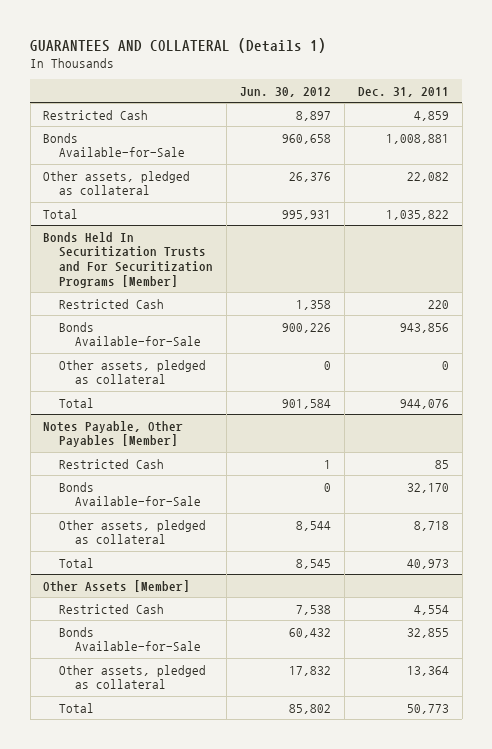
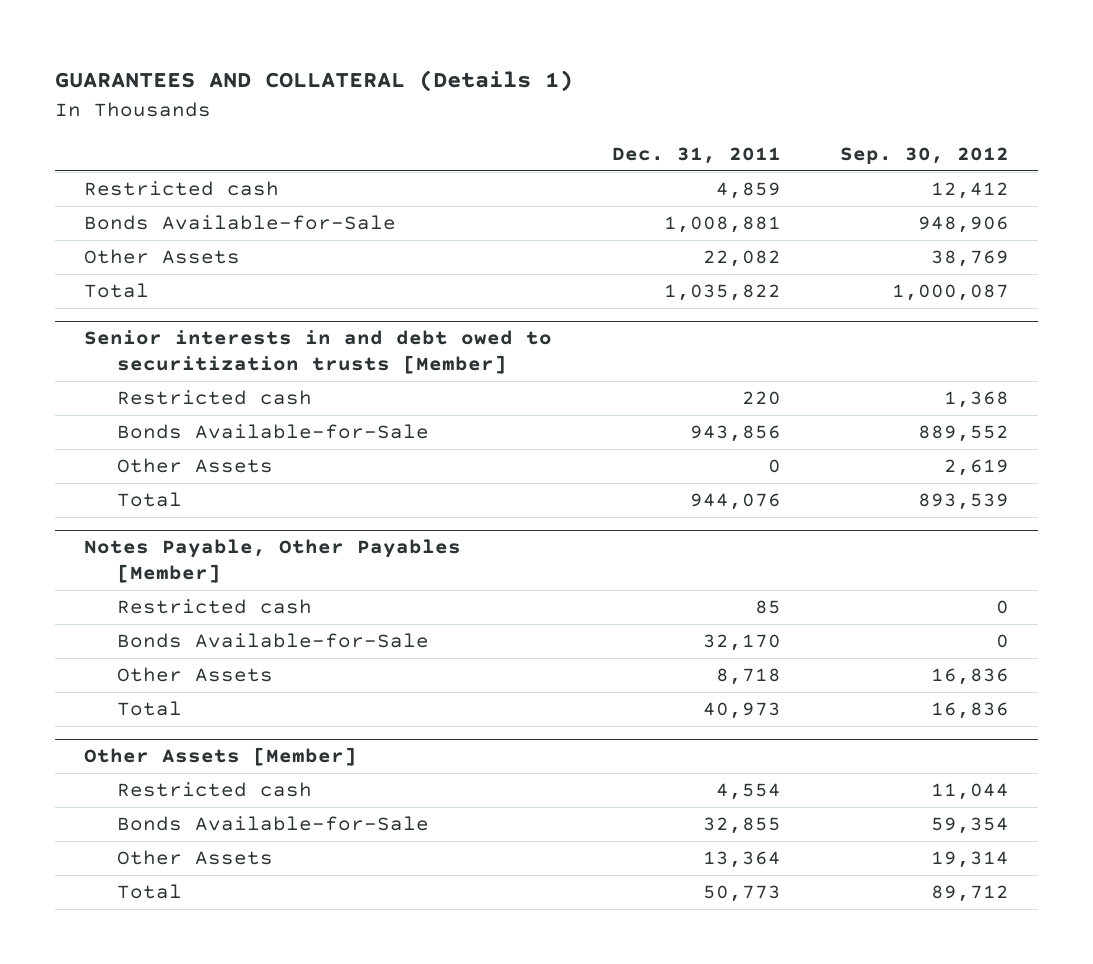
[239,86,331,97] Jun. 30, 2012 -> none
none -> [839,147,1009,165] Sep. 30, 2012
[43,109,149,120] Restricted Cash -> [84,181,280,197] Restricted cash
[43,170,191,196] Other assets, pledged as collateral -> [84,249,241,265] Other Assets
[43,231,214,288] Bonds Held In Securitization Trusts and For Securitization Programs [Member] -> none
none -> [84,330,553,375] Senior interests in and debt owed to securitization trusts [Member]
[59,298,165,309] Restricted Cash -> [116,390,312,406] Restricted cash
[59,359,207,385] Other assets, pledged as collateral -> [116,458,273,474] Other Assets
[59,458,165,469] Restricted Cash -> [116,599,312,615] Restricted cash
[59,519,207,545] Other assets, pledged as collateral -> [116,667,273,683] Other Assets
[59,603,165,614] Restricted Cash -> [116,782,312,798] Restricted cash
[59,664,207,690] Other assets, pledged as collateral -> [116,850,273,866] Other Assets

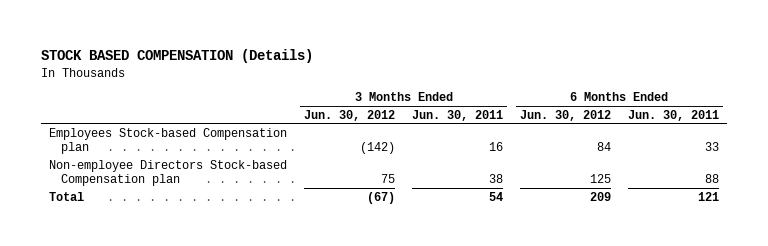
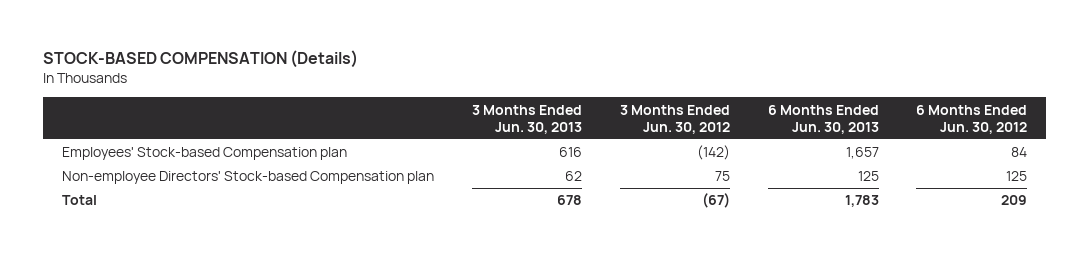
[41,49,314,64] STOCK BASED COMPENSATION (Details) -> [42,50,358,69] STOCK-BASED COMPENSATION (Details)
[412,109,504,121] Jun. 30, 2011 -> none
[627,109,719,121] Jun. 30, 2011 -> none
none -> [471,104,582,134] 3 Months Ended Jun. 30, 2013
none -> [767,104,879,134] 6 Months Ended Jun. 30, 2013
[49,127,288,155] Employees Stock-based Compensation plan -> [61,147,347,161] Employees' Stock-based Compensation plan
[49,159,288,187] Non-employee Directors Stock-based Compensation plan -> [61,171,434,185] Non-employee Directors' Stock-based Compensation plan

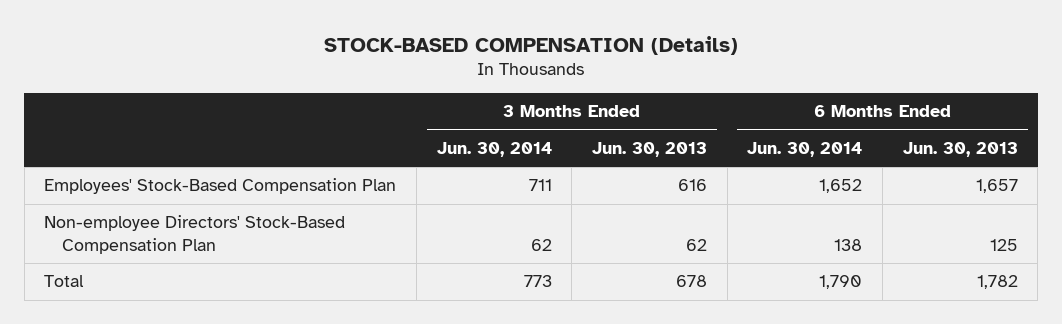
[619,104,730,134] 3 Months Ended Jun. 30, 2012 -> none
[916,104,1028,134] 6 Months Ended Jun. 30, 2012 -> none
none -> [436,141,552,157] Jun. 30, 2014
none -> [747,141,863,157] Jun. 30, 2014
[61,147,347,161] Employees' Stock-based Compensation plan -> [44,178,397,195] Employees' Stock-Based Compensation Plan
[61,171,434,185] Non-employee Directors' Stock-based Compensation plan -> [44,215,346,255] Non-employee Directors' Stock-Based Compensation Plan
[844,195,879,208] 1,783 -> [976,275,1018,290] 1,782

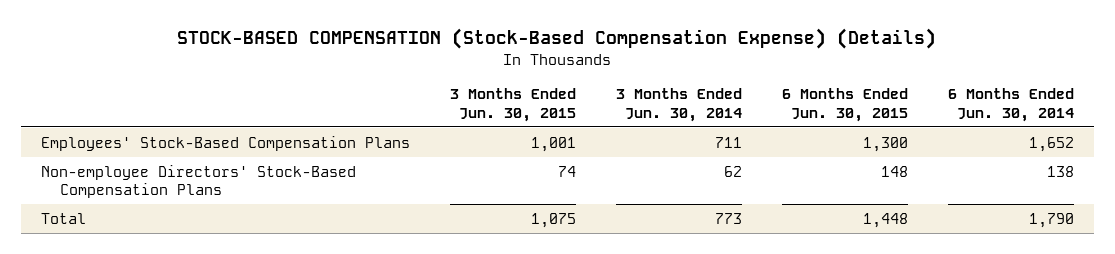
[324,35,739,55] STOCK-BASED COMPENSATION (Details) -> [177,28,937,50] STOCK-BASED COMPENSATION (Stock-Based Compensation Expense) (Details)
[592,141,708,157] Jun. 30, 2013 -> none
[902,141,1018,157] Jun. 30, 2013 -> none
none -> [449,88,576,122] 3 Months Ended Jun. 30, 2015
none -> [781,88,908,122] 6 Months Ended Jun. 30, 2015
[44,178,397,195] Employees' Stock-Based Compensation Plan -> [40,135,410,151] Employees' Stock-Based Compensation Plans
[44,215,346,255] Non-employee Directors' Stock-Based Compensation Plan -> [40,164,356,198] Non-employee Directors' Stock-Based Compensation Plans

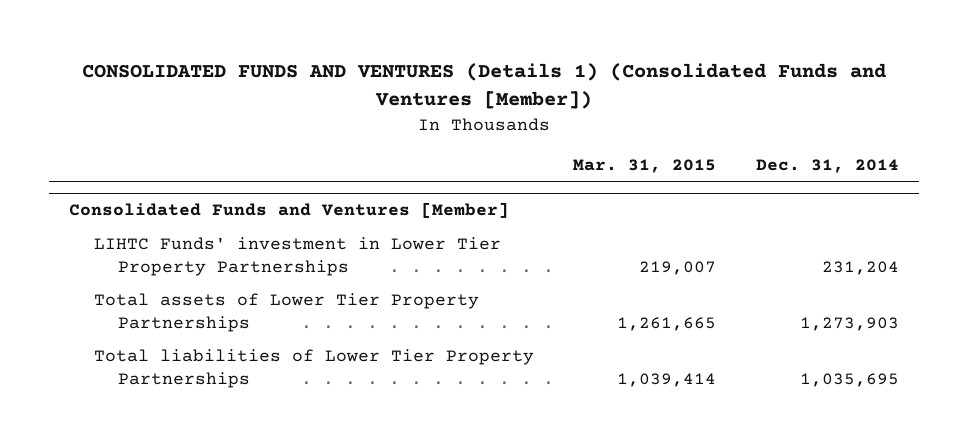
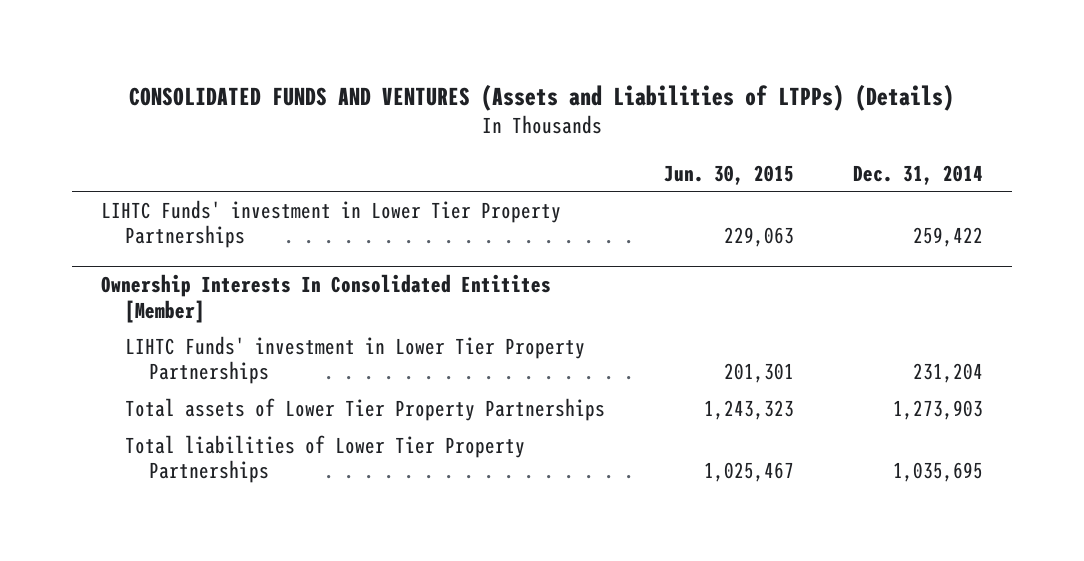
[82,63,887,110] CONSOLIDATED FUNDS AND VENTURES (Details 1) (Consolidated Funds and Ventures [Member]) -> [128,83,954,111] CONSOLIDATED FUNDS AND VENTURES (Assets and Liabilities of LTPPs) (Details)
[573,158,717,173] Mar. 31, 2015 -> none
none -> [663,164,794,185] Jun. 30, 2015
[69,202,510,219] Consolidated Funds and Ventures [Member] -> none
none -> [101,199,562,248] LIHTC Funds' investment in Lower Tier Property Partnerships
none -> [101,274,552,323] Ownership Interests In Consolidated Entitites [Member]

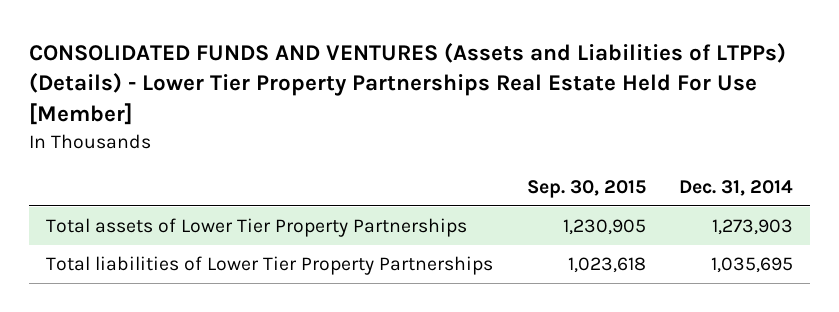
[128,83,954,111] CONSOLIDATED FUNDS AND VENTURES (Assets and Liabilities of LTPPs) (Details) -> [29,42,787,126] CONSOLIDATED FUNDS AND VENTURES (Assets and Liabilities of LTPPs) (Details) - Lower Tier Property Partnerships Real Estate Held For Use [Member]
[663,164,794,185] Jun. 30, 2015 -> none
none -> [526,179,646,198] Sep. 30, 2015
[101,199,562,248] LIHTC Funds' investment in Lower Tier Property Partnerships -> none
[101,274,552,323] Ownership Interests In Consolidated Entitites [Member] -> none
[124,335,585,384] LIHTC Funds' investment in Lower Tier Property Partnerships -> none

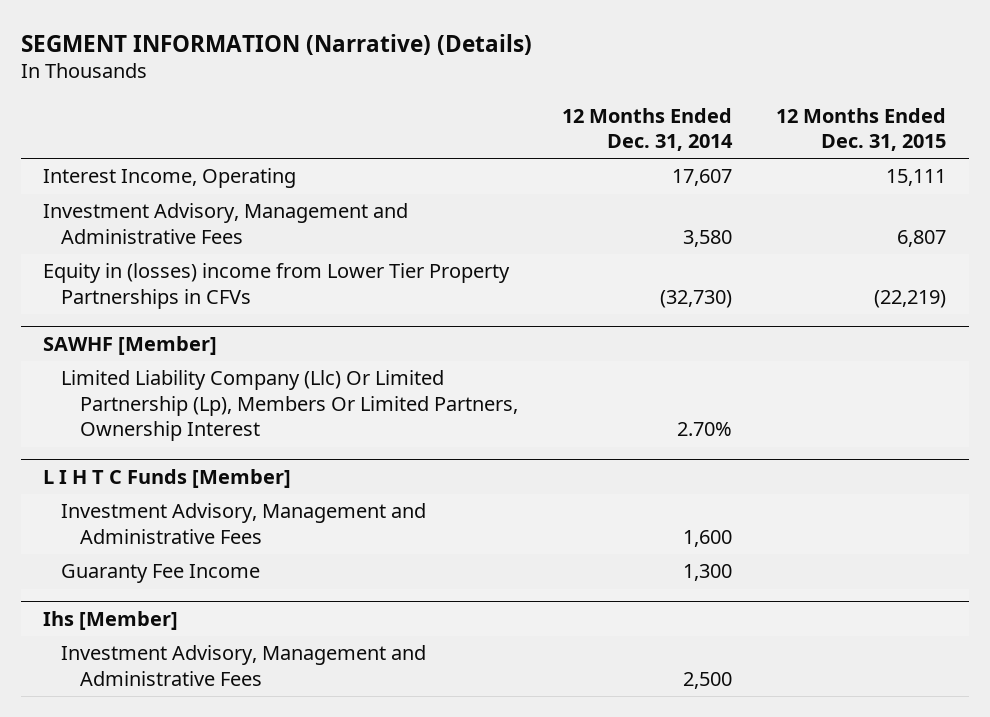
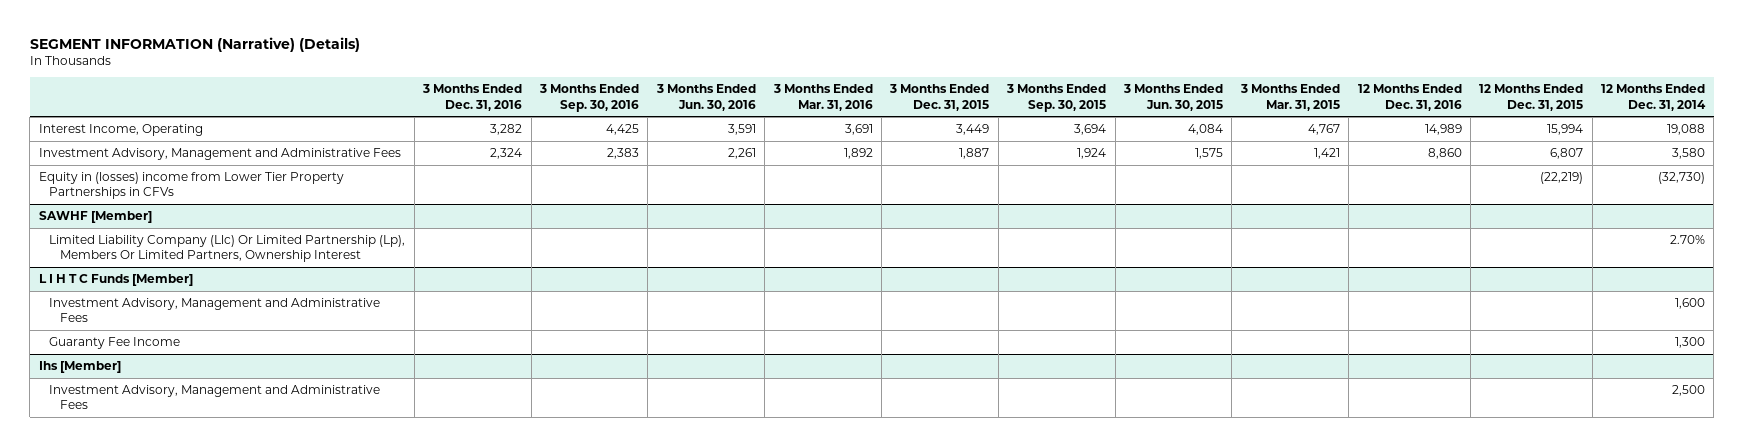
none -> [422,84,523,111] 3 Months Ended Dec. 31, 2016
none -> [538,84,639,112] 3 Months Ended Sep. 30, 2016
none -> [655,84,756,111] 3 Months Ended Jun. 30, 2016
none -> [772,84,873,111] 3 Months Ended Mar. 31, 2016
none -> [889,84,990,111] 3 Months Ended Dec. 31, 2015
none -> [1006,84,1107,112] 3 Months Ended Sep. 30, 2015
none -> [1122,84,1223,111] 3 Months Ended Jun. 30, 2015
none -> [1239,84,1340,111] 3 Months Ended Mar. 31, 2015
none -> [1357,84,1462,111] 12 Months Ended Dec. 31, 2016
[672,169,733,187] 17,607 -> [1667,124,1706,136] 19,088
[886,169,947,187] 15,111 -> [1547,124,1584,136] 15,994

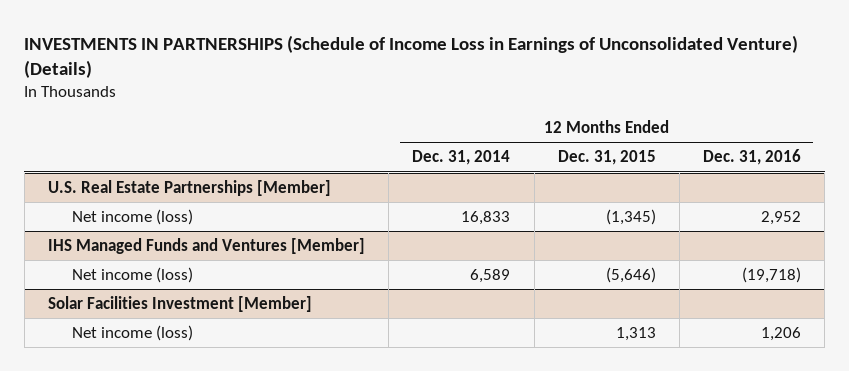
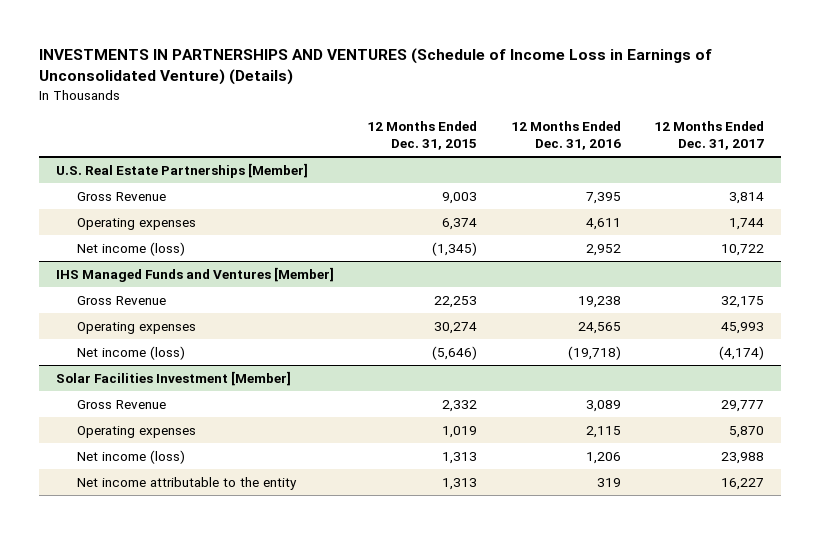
[24,34,799,78] INVESTMENTS IN PARTNERSHIPS (Schedule of Income Loss in Earnings of Unconsolidated Venture) (Details) -> [39,48,713,86] INVESTMENTS IN PARTNERSHIPS AND VENTURES (Schedule of Income Loss in Earnings of Unconsolidated Venture) (Details)
[412,150,511,166] Dec. 31, 2014 -> none
none -> [654,121,765,151] 12 Months Ended Dec. 31, 2017
none -> [76,191,166,201] Gross Revenue
none -> [76,217,196,230] Operating expenses
none -> [76,295,166,305] Gross Revenue
none -> [76,321,196,334] Operating expenses
none -> [76,399,166,409] Gross Revenue
none -> [76,425,196,438] Operating expenses
none -> [76,476,297,490] Net income attributable to the entity

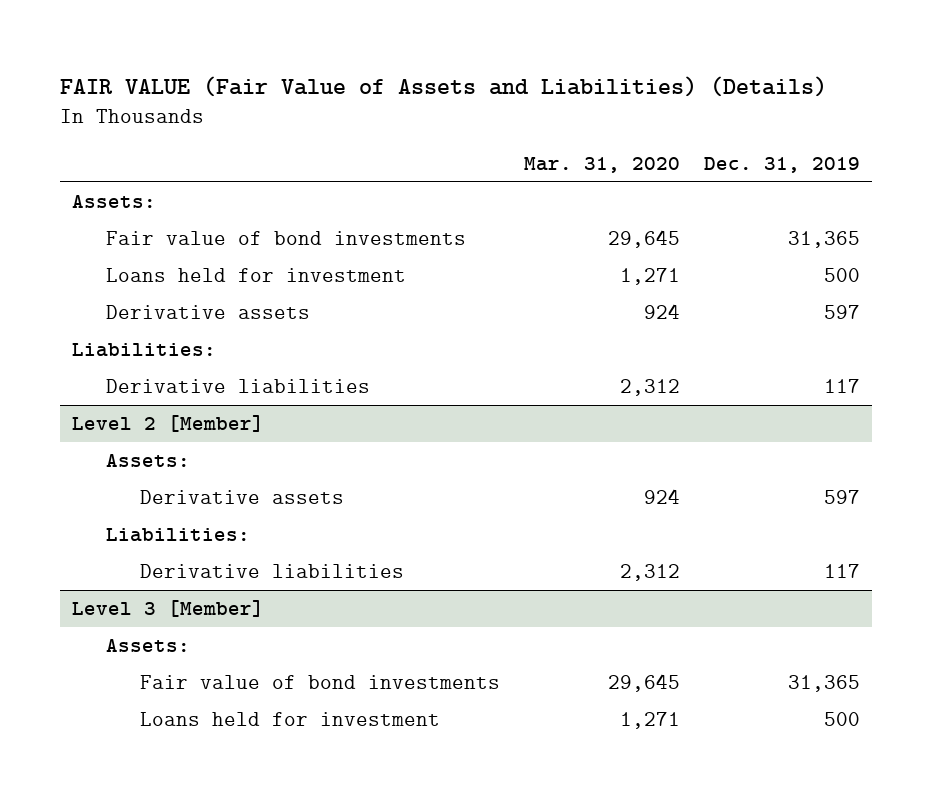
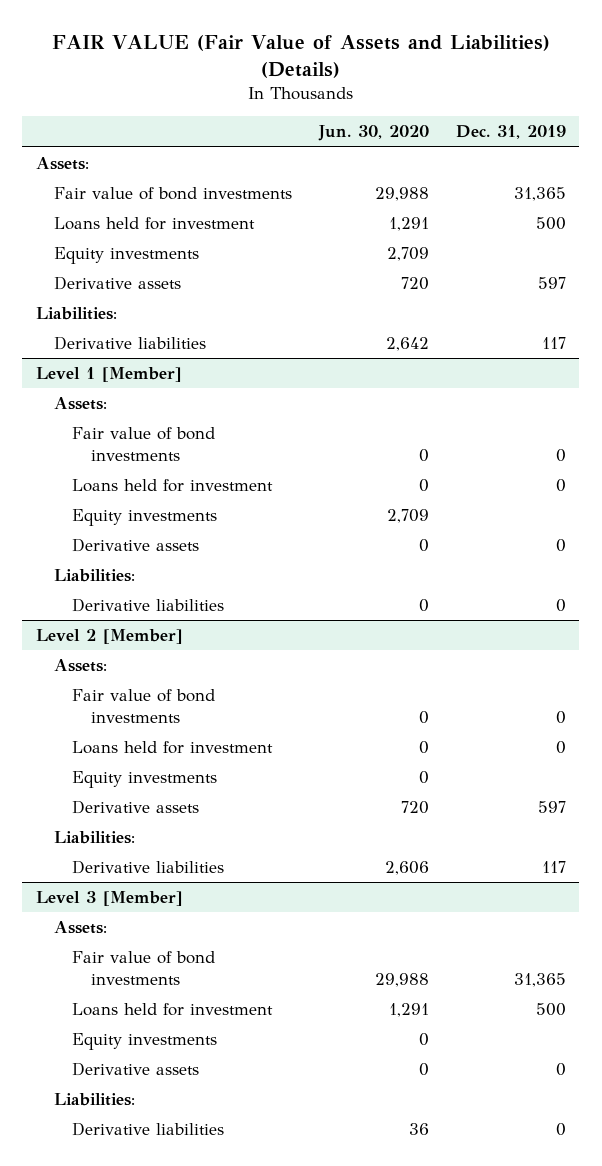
[523,156,680,173] Mar. 31, 2020 -> none
none -> [317,125,429,142] Jun. 30, 2020
none -> [54,247,200,265] Equity investments
none -> [35,367,182,383] Level 1 [Member]
none -> [54,397,108,411] Assets:
none -> [72,427,216,461] Fair value of bond investments
none -> [72,479,274,493] Loans held for investment
none -> [72,509,218,527] Equity investments
none -> [72,538,200,553] Derivative assets
none -> [54,569,136,583] Liabilities:
none -> [72,598,225,613] Derivative liabilities
none -> [72,689,216,723] Fair value of bond investments
none -> [72,741,274,755] Loans held for investment
none -> [72,771,218,789] Equity investments
none -> [72,1033,218,1051] Equity investments
none -> [72,1062,200,1077] Derivative assets
none -> [54,1093,136,1107] Liabilities:
none -> [72,1122,225,1137] Derivative liabilities

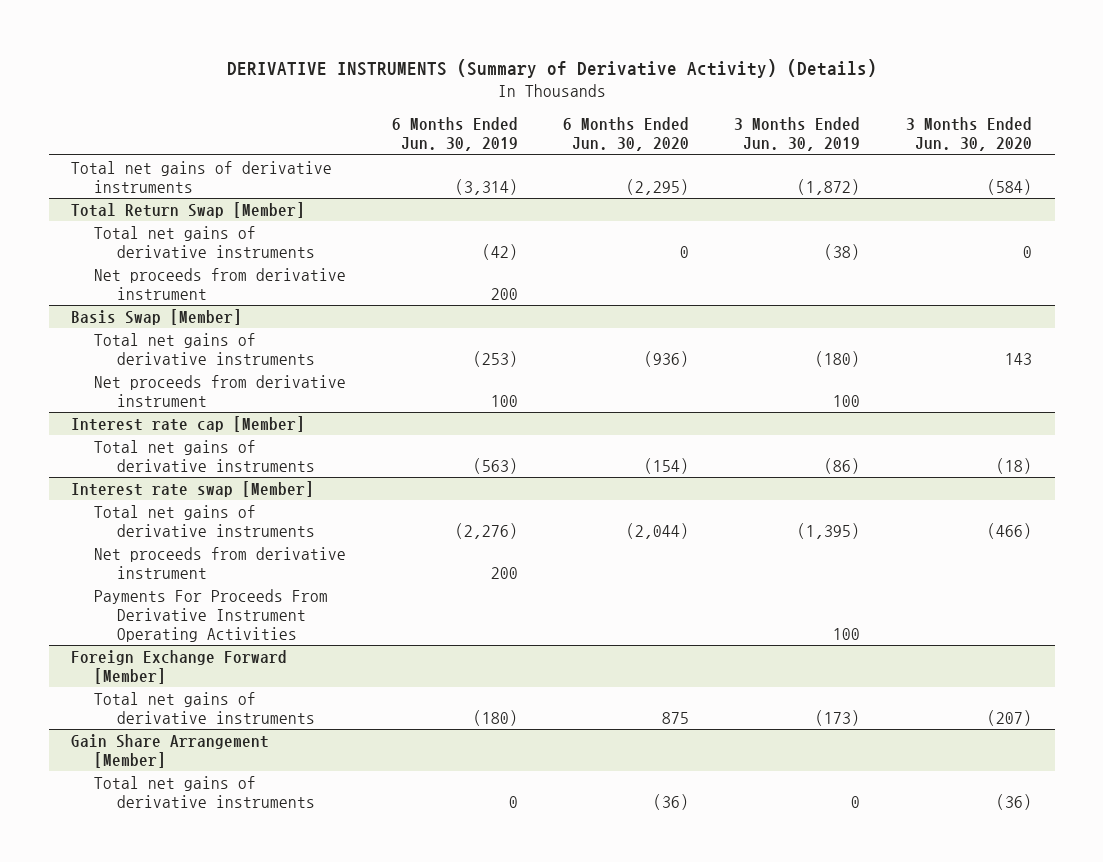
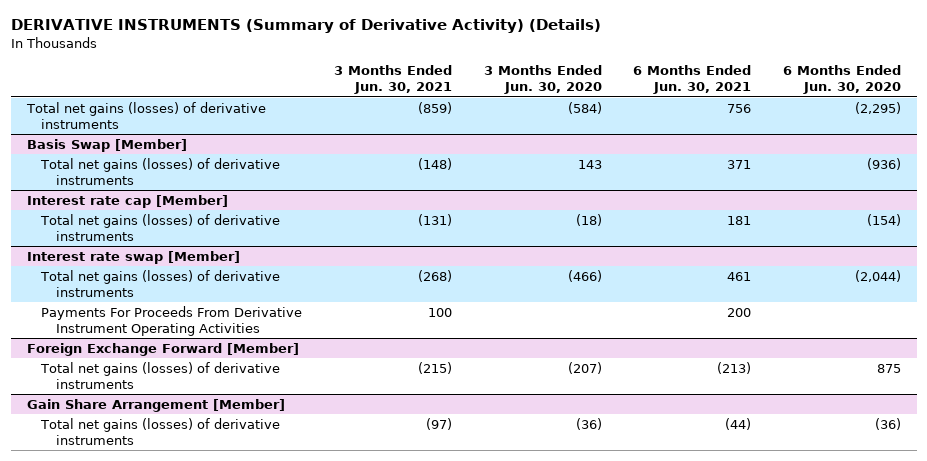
[391,117,518,152] 6 Months Ended Jun. 30, 2019 -> none
[734,117,861,152] 3 Months Ended Jun. 30, 2019 -> none
none -> [333,64,452,95] 3 Months Ended Jun. 30, 2021
none -> [633,64,752,95] 6 Months Ended Jun. 30, 2021
[71,201,306,218] Total Return Swap [Member] -> none
[94,225,315,258] Total net gains of derivative instruments -> none
[94,267,347,300] Net proceeds from derivative instrument -> none
[71,160,333,193] Total net gains of derivative instruments -> [25,101,266,129] Total net gains (losses) of derivative instruments
[94,374,347,407] Net proceeds from derivative instrument -> none
[94,332,315,365] Total net gains of derivative instruments -> [40,157,281,185] Total net gains (losses) of derivative instruments
[94,439,315,472] Total net gains of derivative instruments -> [40,213,281,241] Total net gains (losses) of derivative instruments
[94,546,347,579] Net proceeds from derivative instrument -> none
[94,504,315,537] Total net gains of derivative instruments -> [40,269,281,297] Total net gains (losses) of derivative instruments
[94,691,315,724] Total net gains of derivative instruments -> [40,361,281,389] Total net gains (losses) of derivative instruments
[94,775,315,808] Total net gains of derivative instruments -> [40,417,281,445] Total net gains (losses) of derivative instruments

